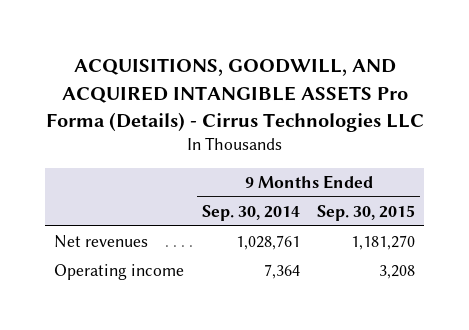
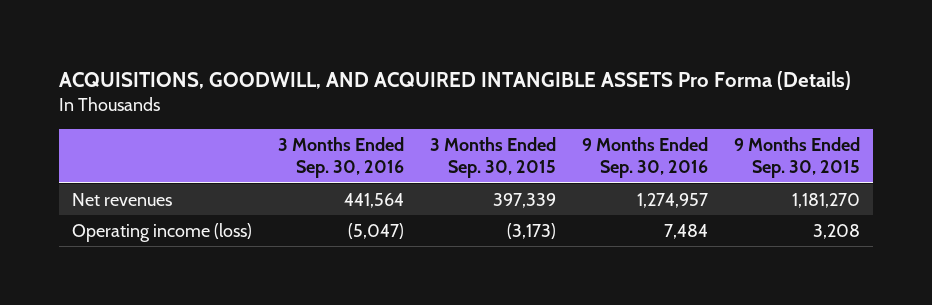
[45,58,424,132] ACQUISITIONS, GOODWILL, AND ACQUIRED INTANGIBLE ASSETS Pro Forma (Details) - Cirrus Technologies LLC -> [58,70,851,90] ACQUISITIONS, GOODWILL, AND ACQUIRED INTANGIBLE ASSETS Pro Forma (Details)
[201,204,300,221] Sep. 30, 2014 -> none
none -> [277,136,404,179] 3 Months Ended Sep. 30, 2016
none -> [429,136,556,179] 3 Months Ended Sep. 30, 2015
none -> [581,136,708,179] 9 Months Ended Sep. 30, 2016
[54,264,185,281] Operating income -> [71,222,252,242] Operating income (loss)

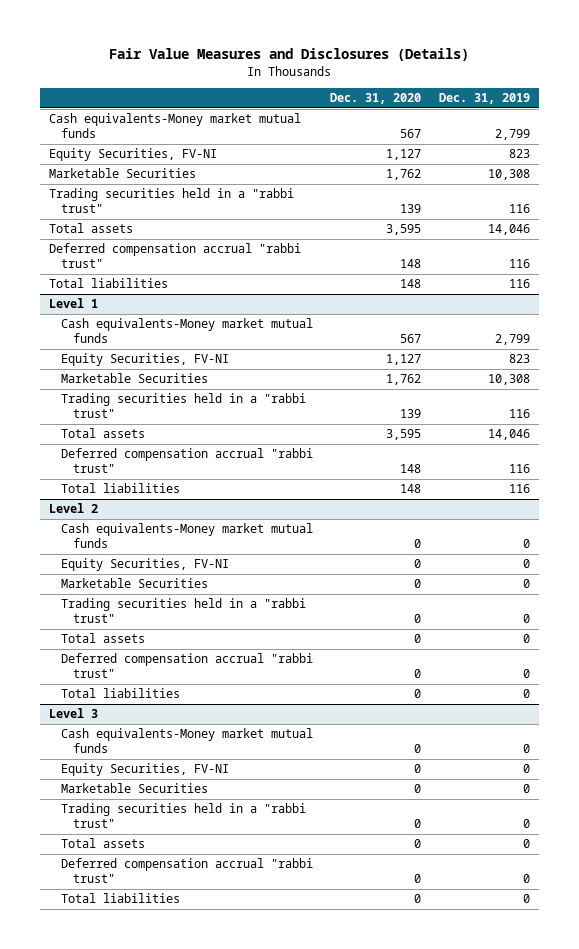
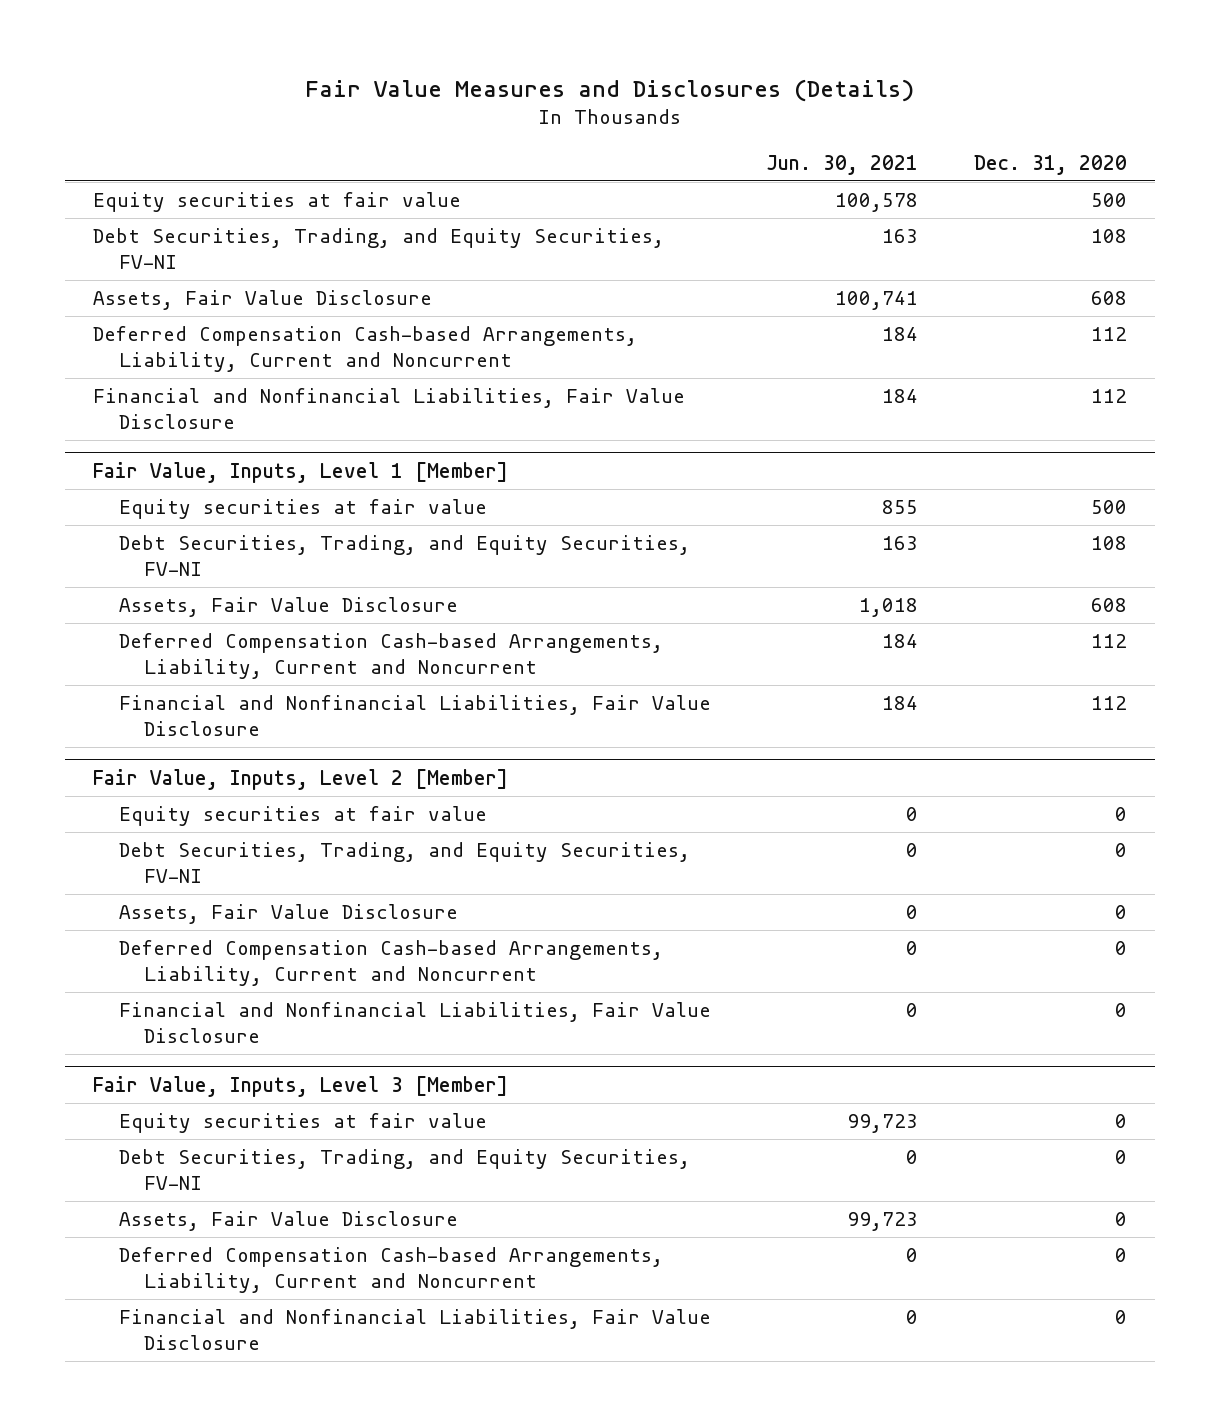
[438,93,530,105] Dec. 31, 2019 -> none
none -> [766,154,919,175] Jun. 30, 2021
[49,113,302,139] Cash equivalents-Money market mutual funds -> none
[49,168,197,179] Marketable Securities -> none
[49,188,295,214] Trading securities held in a "rabbi trust" -> none
[49,243,302,269] Deferred compensation accrual "rabbi trust" -> none
[49,278,169,289] Total liabilities -> none
[60,318,313,344] Cash equivalents-Money market mutual funds -> none
[60,373,208,384] Marketable Securities -> none
[60,393,306,419] Trading securities held in a "rabbi trust" -> none
[60,448,313,474] Deferred compensation accrual "rabbi trust" -> none
[60,483,180,494] Total liabilities -> none
[60,523,313,549] Cash equivalents-Money market mutual funds -> none
[60,578,208,589] Marketable Securities -> none
[60,728,313,754] Cash equivalents-Money market mutual funds -> none
[60,783,208,794] Marketable Securities -> none
[49,148,218,162] Equity Securities, FV-NI -> [93,192,462,213] Equity securities at fair value
[386,149,422,161] 1,127 -> [1090,193,1127,208] 500
none -> [93,228,665,269] Debt Securities, Trading, and Equity Securities, FV-NI
[49,223,134,234] Total assets -> [93,290,433,311] Assets, Fair Value Disclosure
[386,224,422,236] 3,595 -> [1090,291,1127,306] 608
none -> [93,326,638,372] Deferred Compensation Cash-based Arrangements, Liability, Current and Noncurrent
none -> [93,388,686,429] Financial and Nonfinancial Liabilities, Fair Value Disclosure
[49,298,99,309] Level 1 -> [93,461,509,483] Fair Value, Inputs, Level 1 [Member]
[60,353,229,367] Equity Securities, FV-NI -> [118,499,487,520] Equity securities at fair value
[386,354,422,366] 1,127 -> [1090,500,1127,515] 500
none -> [118,535,690,576] Debt Securities, Trading, and Equity Securities, FV-NI
[60,428,145,439] Total assets -> [118,597,458,618] Assets, Fair Value Disclosure
[386,429,422,441] 3,595 -> [1090,598,1127,613] 608
none -> [118,633,663,679] Deferred Compensation Cash-based Arrangements, Liability, Current and Noncurrent
none -> [118,695,711,736] Financial and Nonfinancial Liabilities, Fair Value Disclosure
[49,503,99,514] Level 2 -> [93,768,509,790] Fair Value, Inputs, Level 2 [Member]
[60,558,229,572] Equity Securities, FV-NI -> [118,806,487,827] Equity securities at fair value
[60,598,306,624] Trading securities held in a "rabbi trust" -> [118,842,690,883] Debt Securities, Trading, and Equity Securities, FV-NI
[60,633,145,644] Total assets -> [118,904,458,925] Assets, Fair Value Disclosure
[60,653,313,679] Deferred compensation accrual "rabbi trust" -> [118,940,663,986] Deferred Compensation Cash-based Arrangements, Liability, Current and Noncurrent
[60,688,180,699] Total liabilities -> [118,1002,711,1043] Financial and Nonfinancial Liabilities, Fair Value Disclosure
[49,708,99,719] Level 3 -> [93,1075,509,1097] Fair Value, Inputs, Level 3 [Member]
[60,763,229,777] Equity Securities, FV-NI -> [118,1113,487,1134] Equity securities at fair value
[60,803,306,829] Trading securities held in a "rabbi trust" -> [118,1149,690,1190] Debt Securities, Trading, and Equity Securities, FV-NI
[60,838,145,849] Total assets -> [118,1211,458,1232] Assets, Fair Value Disclosure
[60,858,313,884] Deferred compensation accrual "rabbi trust" -> [118,1247,663,1293] Deferred Compensation Cash-based Arrangements, Liability, Current and Noncurrent
[60,893,180,904] Total liabilities -> [118,1309,711,1350] Financial and Nonfinancial Liabilities, Fair Value Disclosure

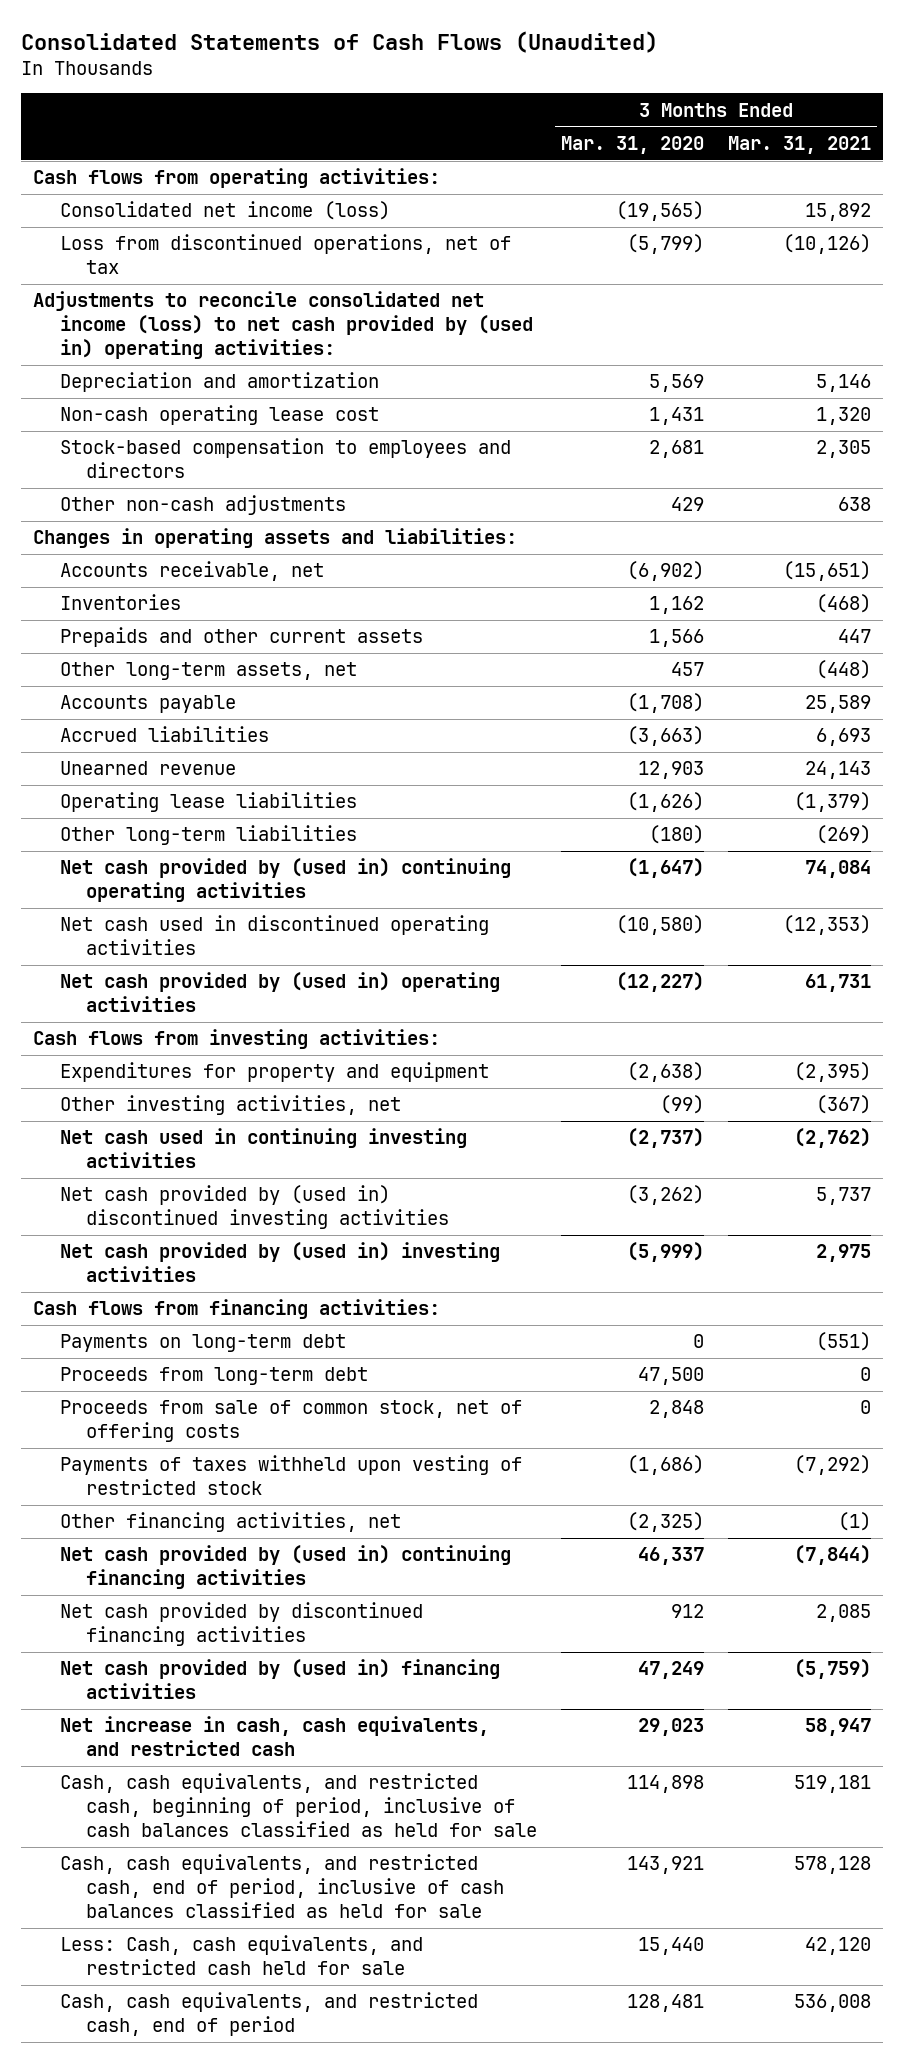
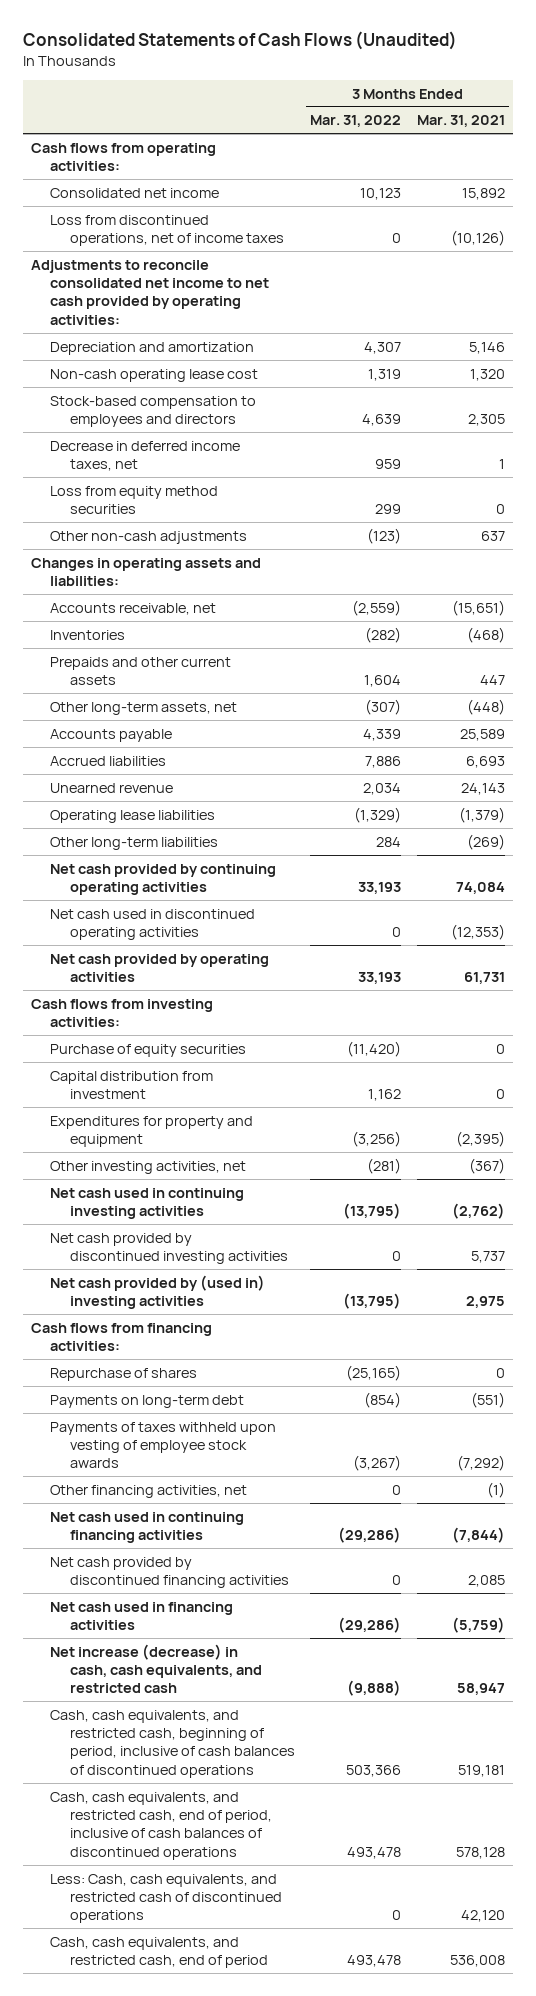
[561,136,705,155] Mar. 31, 2020 -> none
none -> [310,115,402,128] Mar. 31, 2022
[59,201,390,221] Consolidated net income (loss) -> [50,187,220,198] Consolidated net income
[59,234,511,275] Loss from discontinued operations, net of tax -> [50,214,284,246] Loss from discontinued operations, net of income taxes
[33,291,533,360] Adjustments to reconcile consolidated net income (loss) to net cash provided by (used in) operating activities: -> [30,259,270,325] Adjustments to reconcile consolidated net income to net cash provided by operating activities:
none -> [50,440,241,471] Decrease in deferred income taxes, net
none -> [50,485,219,514] Loss from equity method securities
[837,497,871,512] 638 -> [480,530,505,541] 637
[59,858,511,903] Net cash provided by (used in) continuing operating activities -> [50,863,277,895] Net cash provided by continuing operating activities
[59,972,500,1013] Net cash provided by (used in) operating activities -> [50,953,270,982] Net cash provided by operating activities
none -> [50,1043,247,1057] Purchase of equity securities
none -> [50,1070,214,1099] Capital distribution from investment
[59,1185,450,1230] Net cash provided by (used in) discontinued investing activities -> [50,1232,288,1264] Net cash provided by discontinued investing activities
none -> [50,1367,198,1381] Repurchase of shares
[59,1367,368,1386] Proceeds from long-term debt -> none
[59,1400,522,1443] Proceeds from sale of common stock, net of offering costs -> none
[59,1455,522,1496] Payments of taxes withheld upon vesting of restricted stock -> [50,1421,277,1469] Payments of taxes withheld upon vesting of employee stock awards
[59,1545,511,1590] Net cash provided by (used in) continuing financing activities -> [50,1511,245,1543] Net cash used in continuing financing activities
[59,1659,500,1700] Net cash provided by (used in) financing activities -> [50,1601,234,1630] Net cash used in financing activities
[59,1716,489,1757] Net increase in cash, cash equivalents, and restricted cash -> [50,1643,262,1694] Net increase (decrease) in cash, cash equivalents, and restricted cash
[59,1773,538,1838] Cash, cash equivalents, and restricted cash, beginning of period, inclusive of cash balances classified as held for sale -> [50,1709,295,1778] Cash, cash equivalents, and restricted cash, beginning of period, inclusive of cash balances of discontinued operations
[59,1854,505,1919] Cash, cash equivalents, and restricted cash, end of period, inclusive of cash balances classified as held for sale -> [50,1791,272,1860] Cash, cash equivalents, and restricted cash, end of period, inclusive of cash balances of discontinued operations
[59,1935,423,1976] Less: Cash, cash equivalents, and restricted cash held for sale -> [50,1873,282,1924] Less: Cash, cash equivalents, and restricted cash of discontinued operations

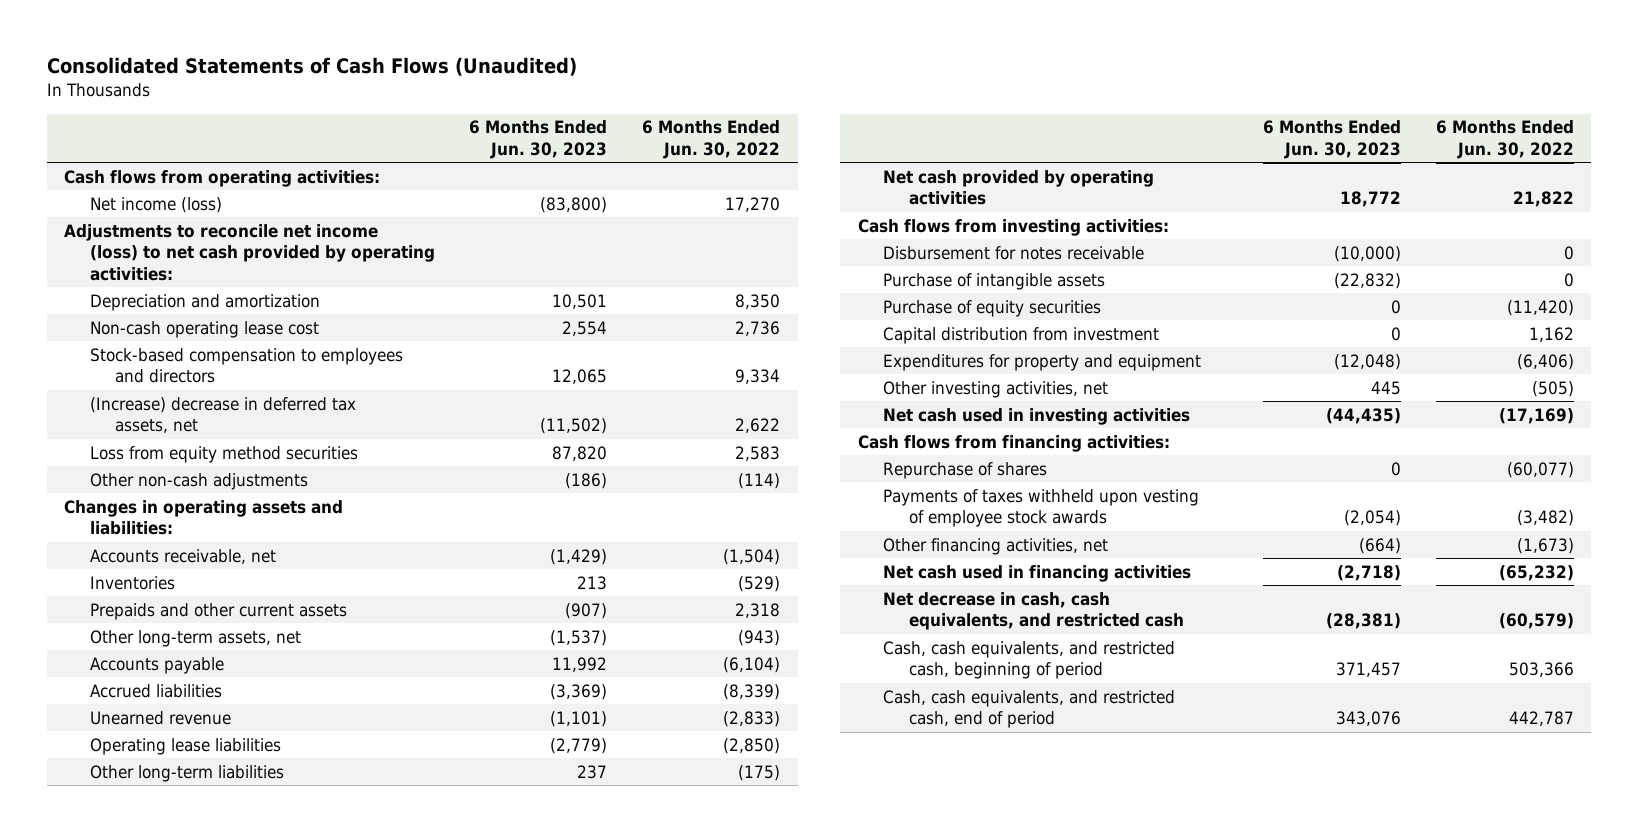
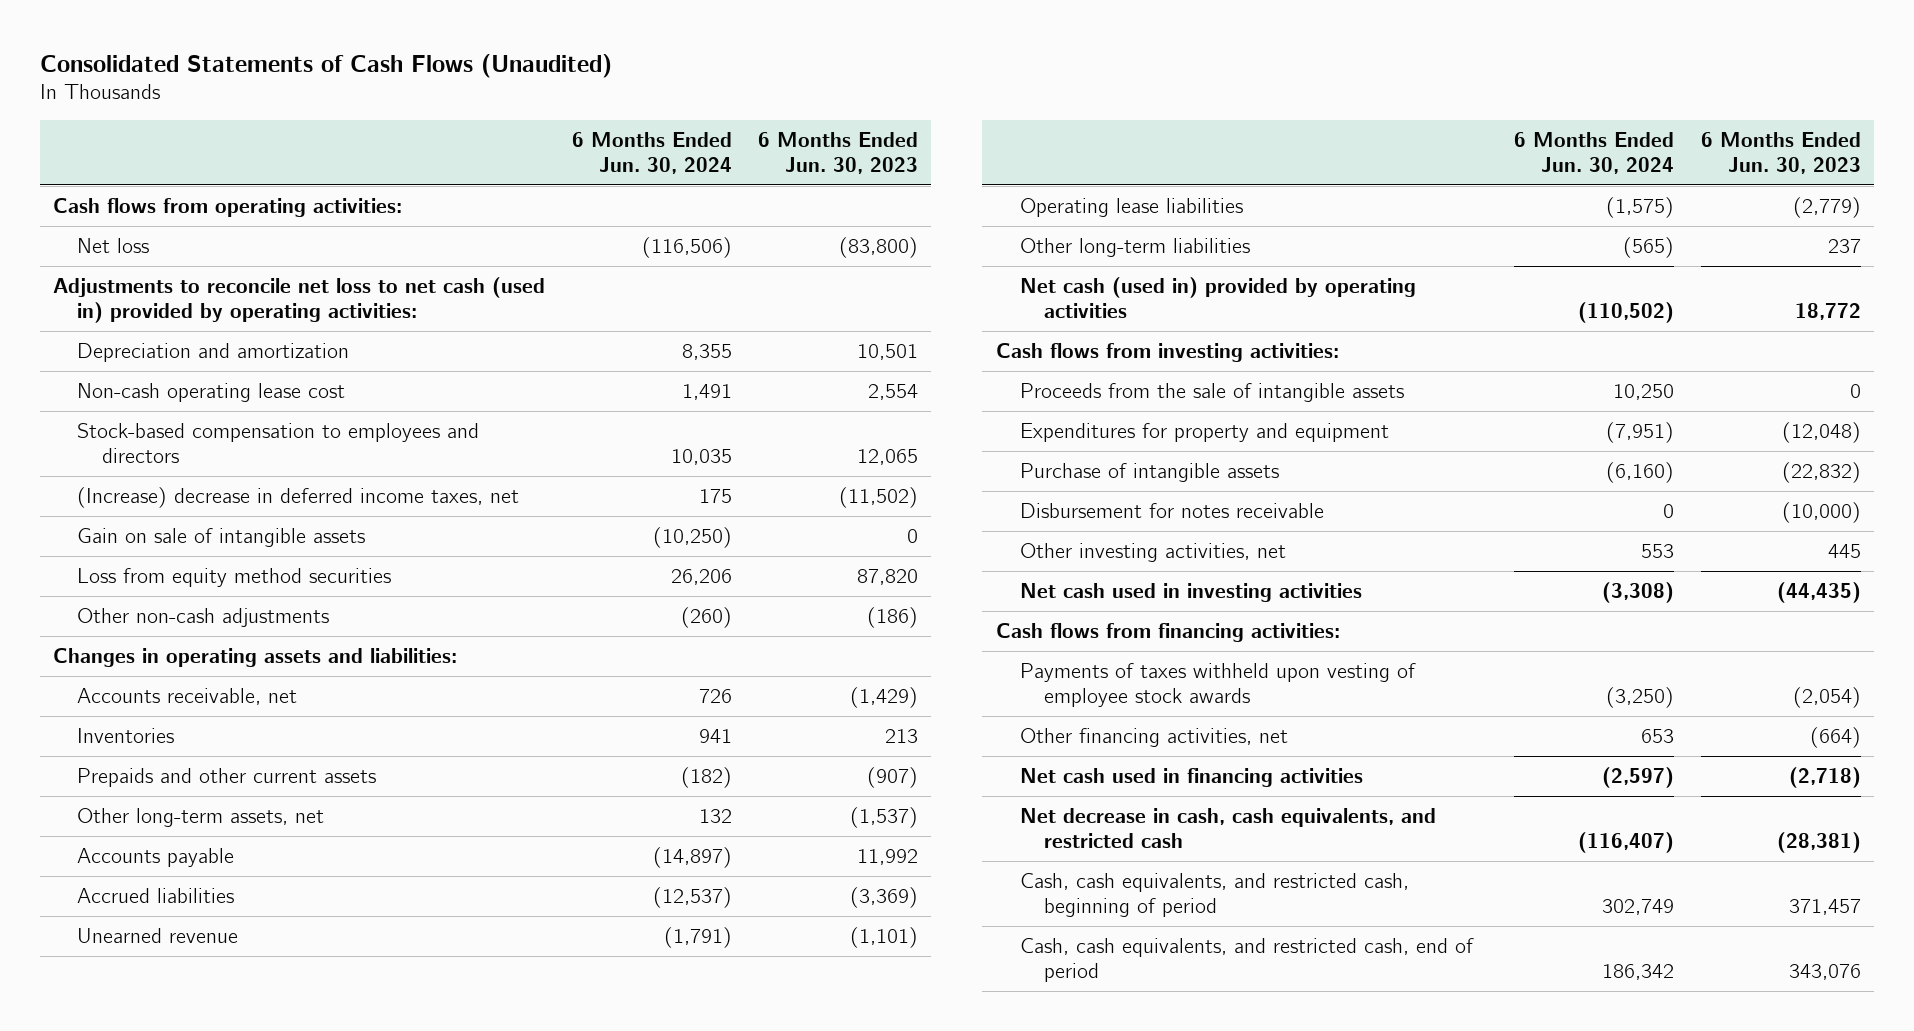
[642,120,781,159] 6 Months Ended Jun. 30, 2022 -> none
none -> [571,131,732,174] 6 Months Ended Jun. 30, 2024
[89,196,222,213] Net income (loss) -> [77,237,150,253] Net loss
[64,223,435,281] Adjustments to reconcile net income (loss) to net cash provided by operating activities: -> [53,276,546,324] Adjustments to reconcile net loss to net cash (used in) provided by operating activities:
[89,396,356,434] (Increase) decrease in deferred tax assets, net -> [77,486,520,508] (Increase) decrease in deferred income taxes, net
none -> [77,527,366,547] Gain on sale of intangible assets
[883,169,1155,206] Net cash provided by operating activities -> [1019,276,1416,319] Net cash (used in) provided by operating activities
[883,299,1102,317] Purchase of equity securities -> none
[883,326,1160,344] Capital distribution from investment -> none
none -> [1019,382,1404,402] Proceeds from the sale of intangible assets
[883,272,1106,290] Purchase of intangible assets -> [1019,462,1279,482] Purchase of intangible assets
[883,245,1145,260] Disbursement for notes receivable -> [1019,502,1324,518] Disbursement for notes receivable
[883,461,1048,479] Repurchase of shares -> none

